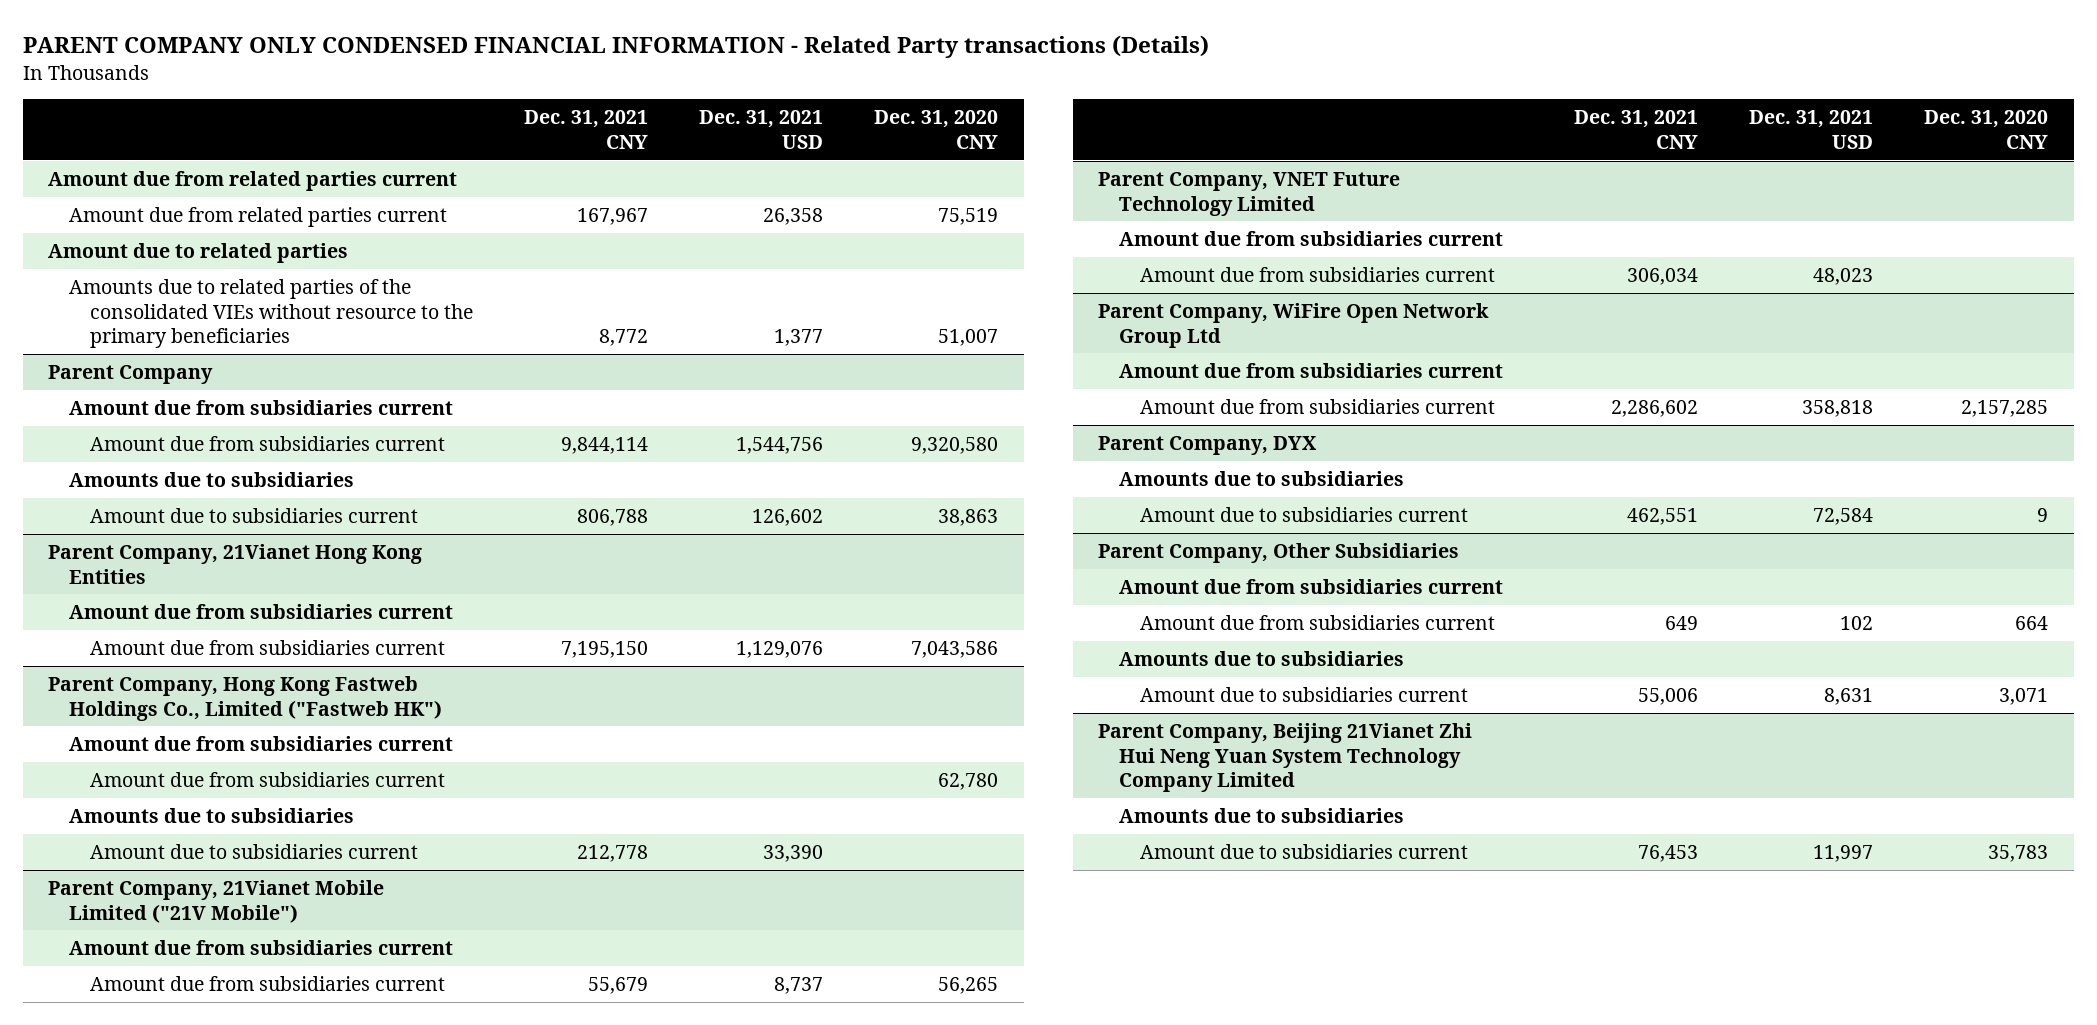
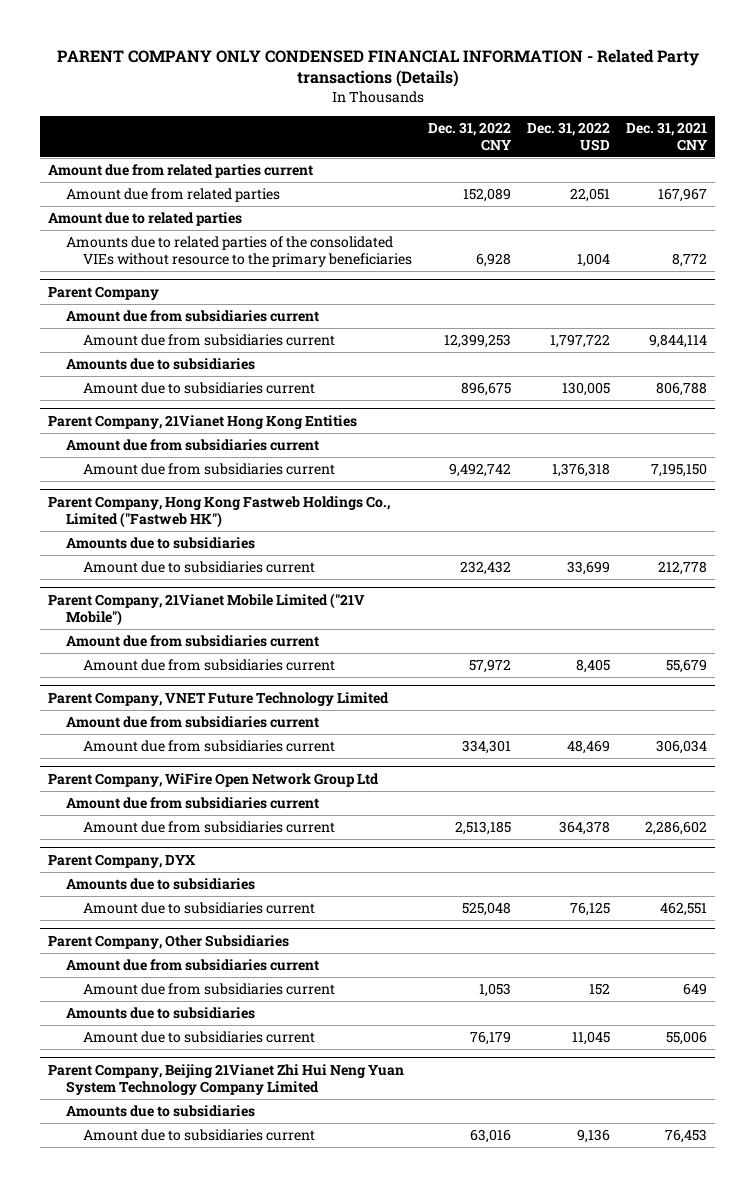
[699,110,824,150] Dec. 31, 2021 USD -> none
[874,110,999,150] Dec. 31, 2020 CNY -> none
none -> [428,121,513,151] Dec. 31, 2022 CNY
none -> [526,121,610,151] Dec. 31, 2022 USD
[69,206,448,227] Amount due from related parties current -> [65,188,280,203] Amount due from related parties
[69,735,454,751] Amount due from subsidiaries current -> none
[90,771,446,787] Amount due from subsidiaries current -> none

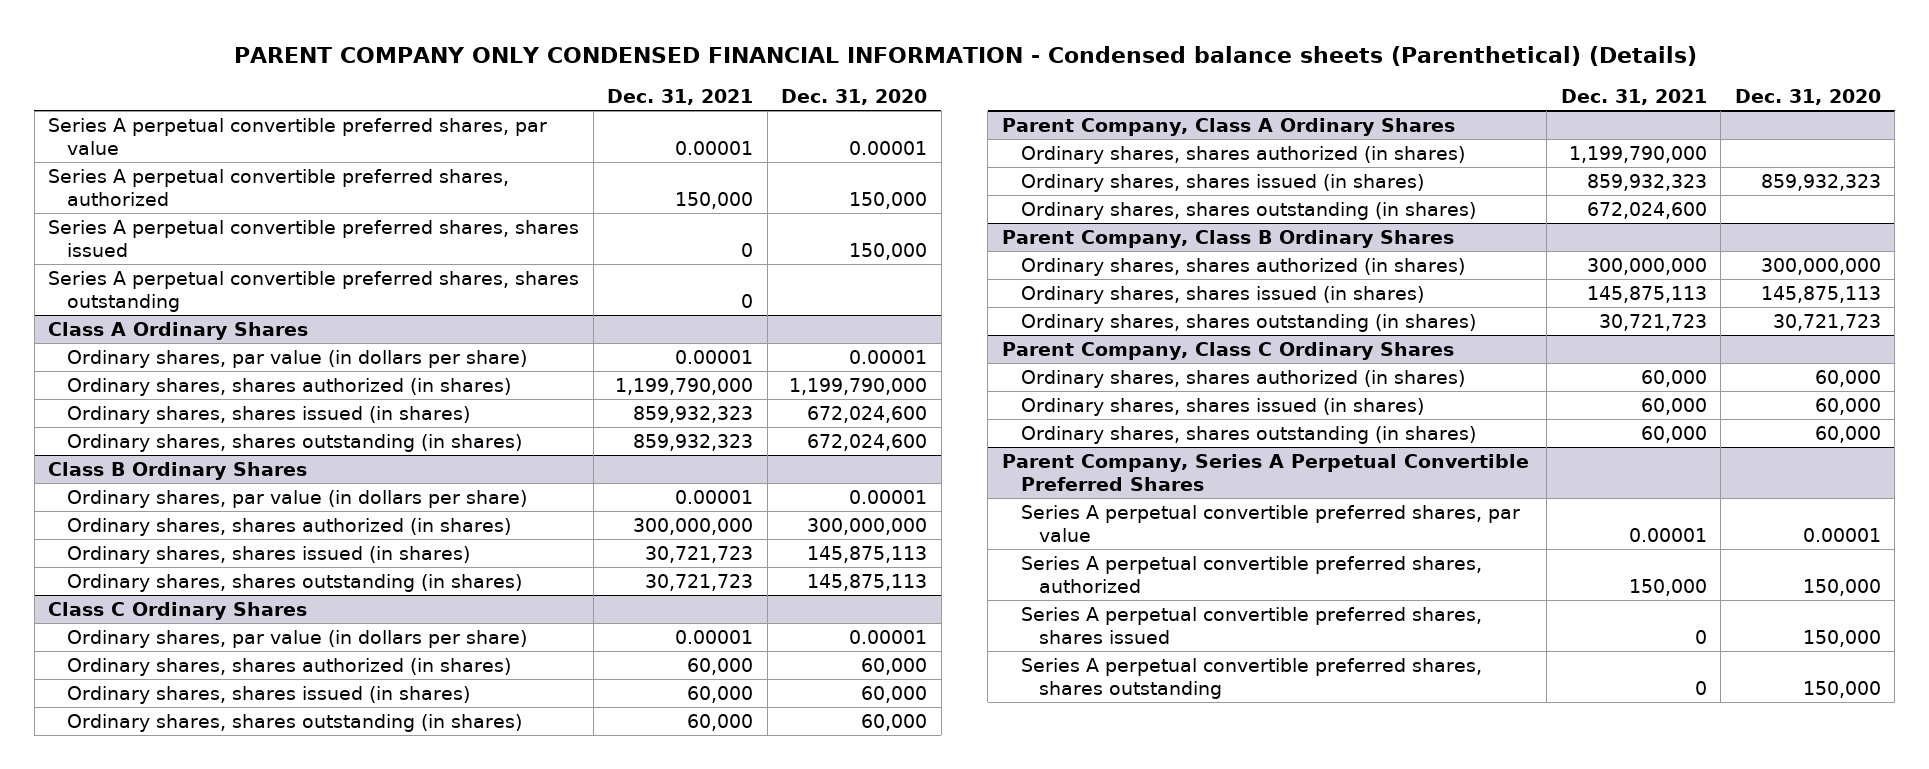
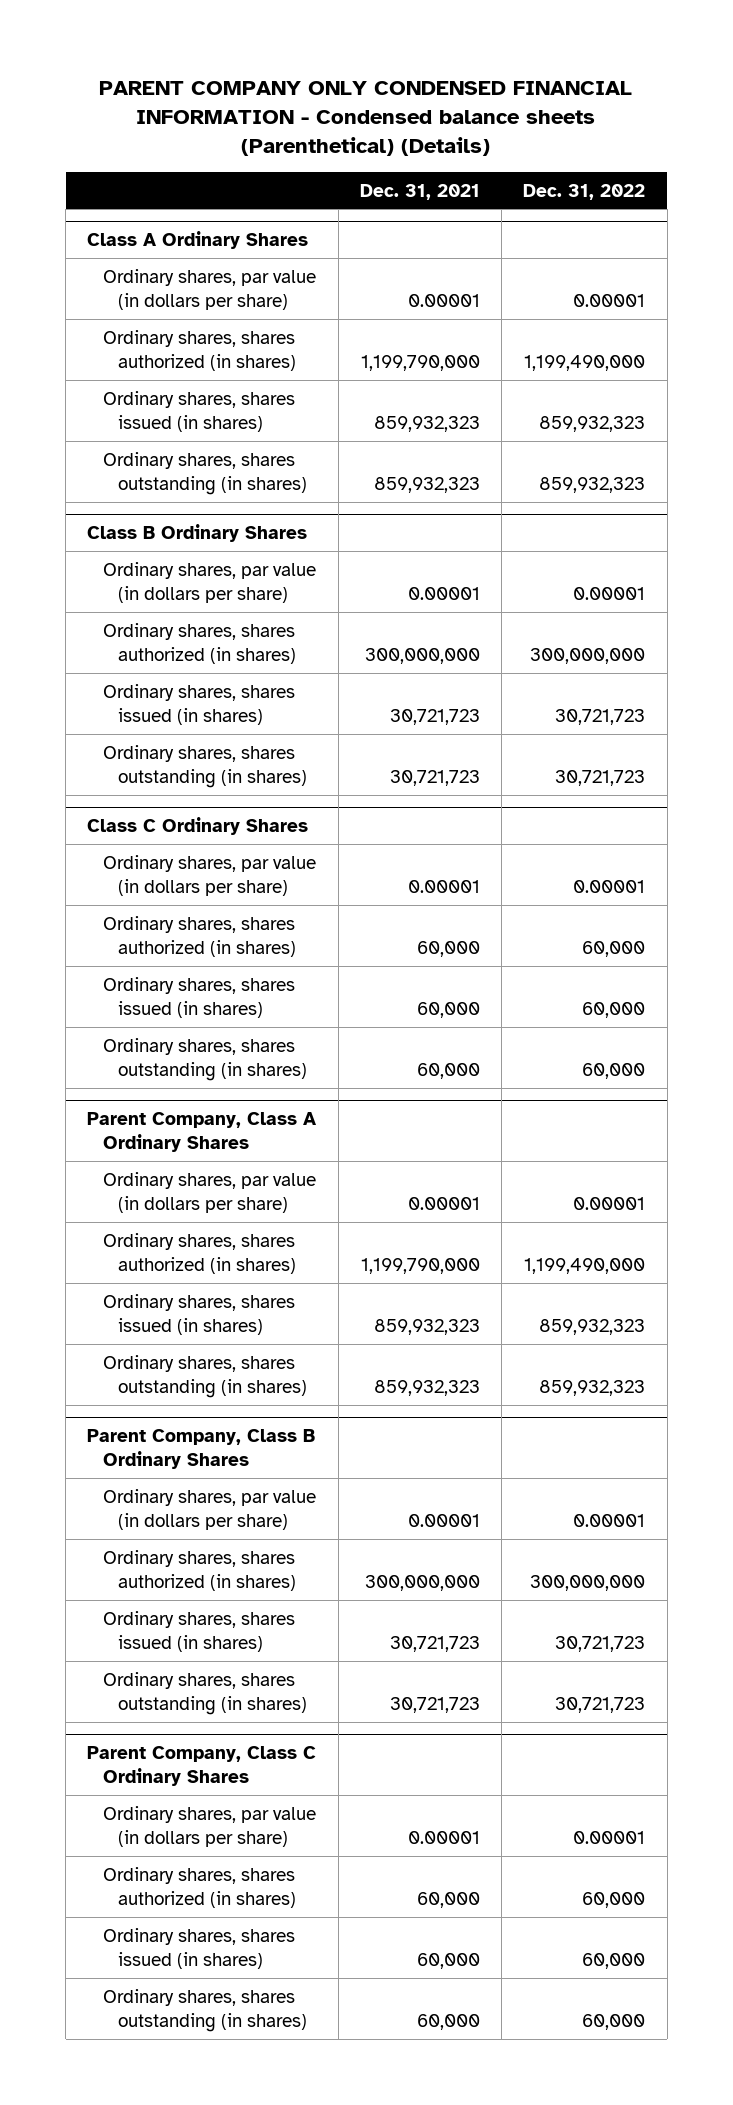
[781,89,928,106] Dec. 31, 2020 -> none
none -> [523,183,646,200] Dec. 31, 2022
[48,117,548,155] Series A perpetual convertible preferred shares, par value -> none
[48,168,510,206] Series A perpetual convertible preferred shares, authorized -> none
[48,219,580,257] Series A perpetual convertible preferred shares, shares issued -> none
[48,270,580,312] Series A perpetual convertible preferred shares, shares outstanding -> none
none -> [102,1171,316,1213] Ordinary shares, par value (in dollars per share)
[1586,201,1707,219] 672,024,600 -> [373,1379,480,1396] 859,932,323
none -> [102,1488,316,1530] Ordinary shares, par value (in dollars per share)
[1586,285,1707,303] 145,875,113 -> [389,1635,480,1652] 30,721,723
none -> [102,1805,316,1847] Ordinary shares, par value (in dollars per share)
[1001,453,1529,491] Parent Company, Series A Perpetual Convertible Preferred Shares -> none
[1020,504,1520,542] Series A perpetual convertible preferred shares, par value -> none
[1020,555,1482,593] Series A perpetual convertible preferred shares, authorized -> none
[1020,606,1482,644] Series A perpetual convertible preferred shares, shares issued -> none
[1020,657,1482,699] Series A perpetual convertible preferred shares, shares outstanding -> none

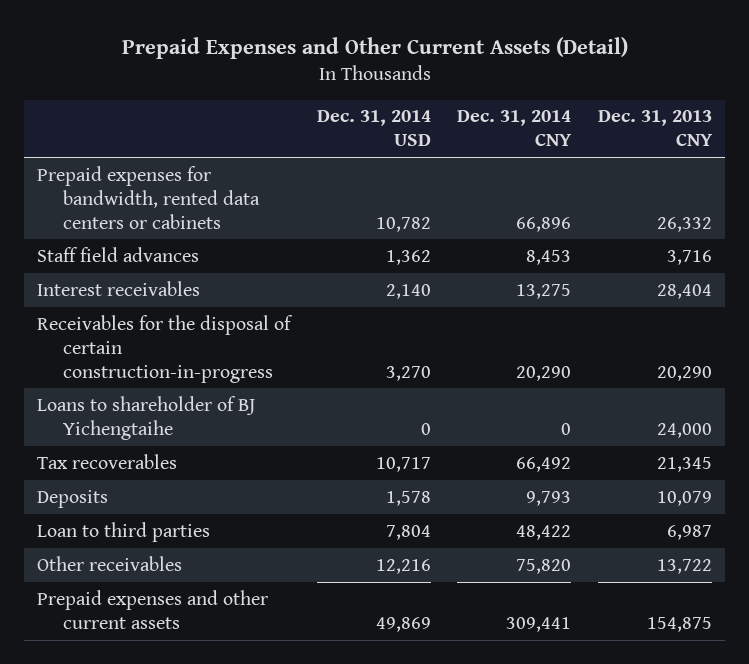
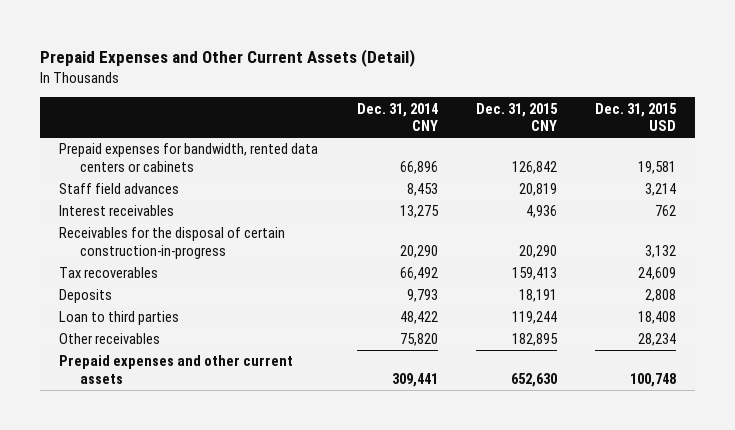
[316,110,431,147] Dec. 31, 2014 USD -> none
[597,110,713,147] Dec. 31, 2013 CNY -> none
none -> [475,102,558,132] Dec. 31, 2015 CNY
none -> [594,102,677,132] Dec. 31, 2015 USD
[37,395,256,440] Loans to shareholder of BJ Yichengtaihe -> none

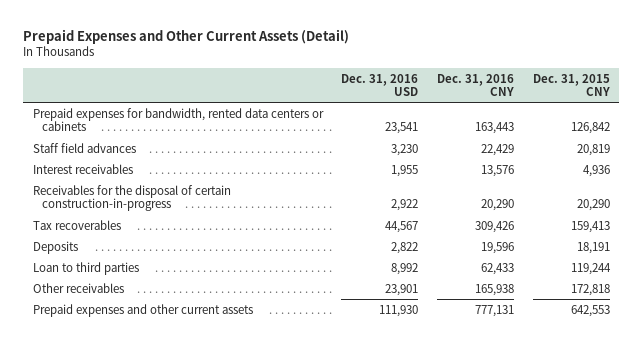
[356,102,438,132] Dec. 31, 2014 CNY -> none
[594,102,677,132] Dec. 31, 2015 USD -> none
none -> [341,73,419,96] Dec. 31, 2016 USD
none -> [437,73,515,96] Dec. 31, 2016 CNY
[511,333,558,347] 182,895 -> [570,283,610,296] 172,818
[510,373,557,388] 652,630 -> [570,304,610,317] 642,553

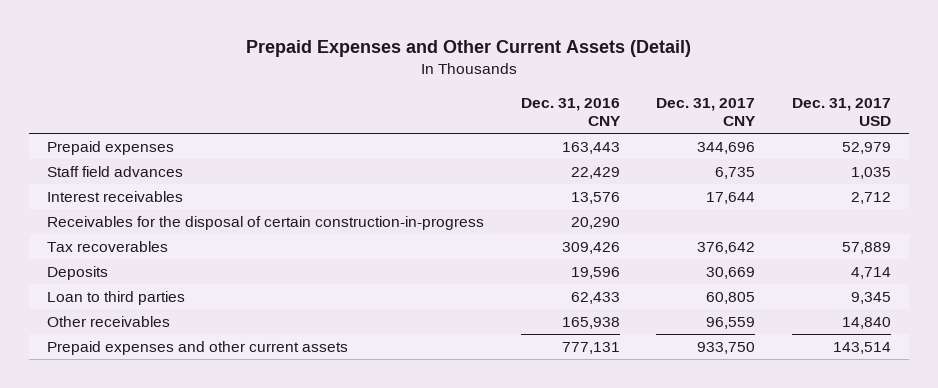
[341,73,419,96] Dec. 31, 2016 USD -> none
[532,73,610,96] Dec. 31, 2015 CNY -> none
none -> [656,97,757,127] Dec. 31, 2017 CNY
none -> [791,97,891,127] Dec. 31, 2017 USD
[32,107,324,131] Prepaid expenses for bandwidth, rented data centers or cabinets -> [47,140,175,155] Prepaid expenses

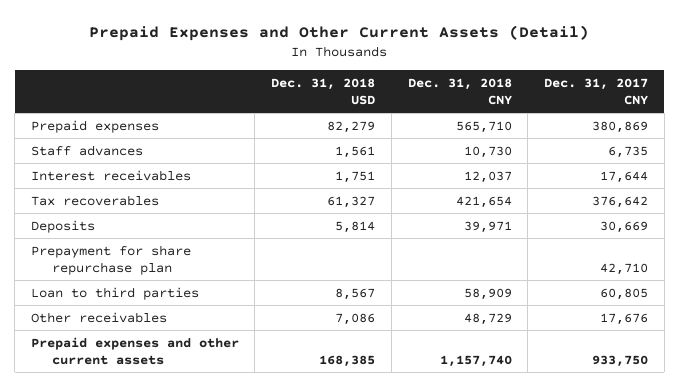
[520,97,621,127] Dec. 31, 2016 CNY -> none
[791,97,891,127] Dec. 31, 2017 USD -> none
none -> [271,77,376,105] Dec. 31, 2018 USD
none -> [407,77,512,105] Dec. 31, 2018 CNY
[697,141,756,154] 344,696 -> [592,120,649,133] 380,869
[47,165,184,177] Staff field advances -> [30,144,143,156] Staff advances
[47,215,485,230] Receivables for the disposal of certain construction-in-progress -> none
none -> [30,244,191,275] Prepayment for share repurchase plan
[706,316,756,329] 96,559 -> [600,312,649,325] 17,676

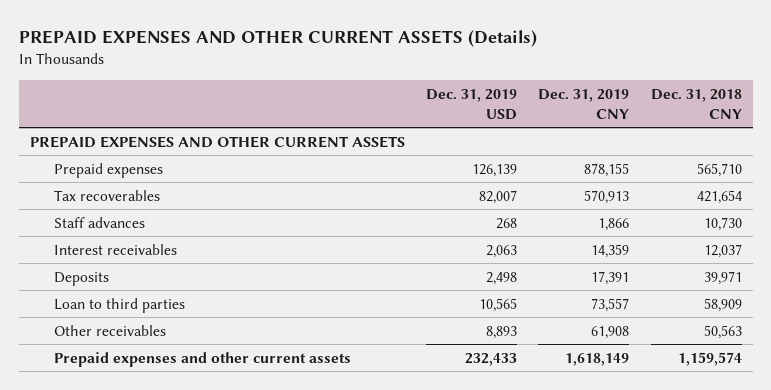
[89,24,590,41] Prepaid Expenses and Other Current Assets (Detail) -> [18,30,537,48] PREPAID EXPENSES AND OTHER CURRENT ASSETS (Details)
[271,77,376,105] Dec. 31, 2018 USD -> none
[544,77,649,105] Dec. 31, 2017 CNY -> none
none -> [425,88,517,120] Dec. 31, 2019 USD
none -> [538,88,630,119] Dec. 31, 2019 CNY
none -> [29,135,405,148] PREPAID EXPENSES AND OTHER CURRENT ASSETS
[30,194,159,206] Tax recoverables -> [54,189,161,201] Tax recoverables
[30,244,191,275] Prepayment for share repurchase plan -> none
[463,312,512,325] 48,729 -> [703,324,742,339] 50,563
[439,354,512,367] 1,157,740 -> [677,351,742,366] 1,159,574

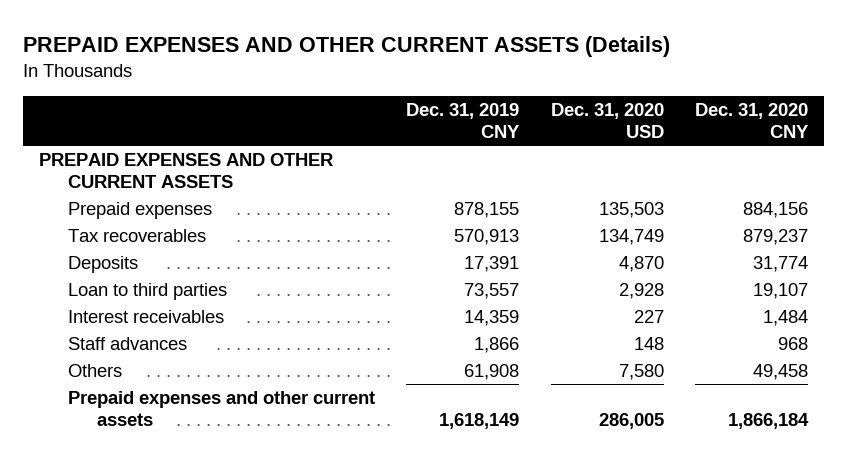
[425,88,517,120] Dec. 31, 2019 USD -> none
[650,88,742,119] Dec. 31, 2018 CNY -> none
none -> [550,102,664,138] Dec. 31, 2020 USD
none -> [695,102,810,138] Dec. 31, 2020 CNY
[54,243,178,255] Interest receivables -> [67,309,224,323] Interest receivables
[54,216,146,228] Staff advances -> [67,336,187,350] Staff advances
[54,324,167,336] Other receivables -> [67,363,122,377] Others

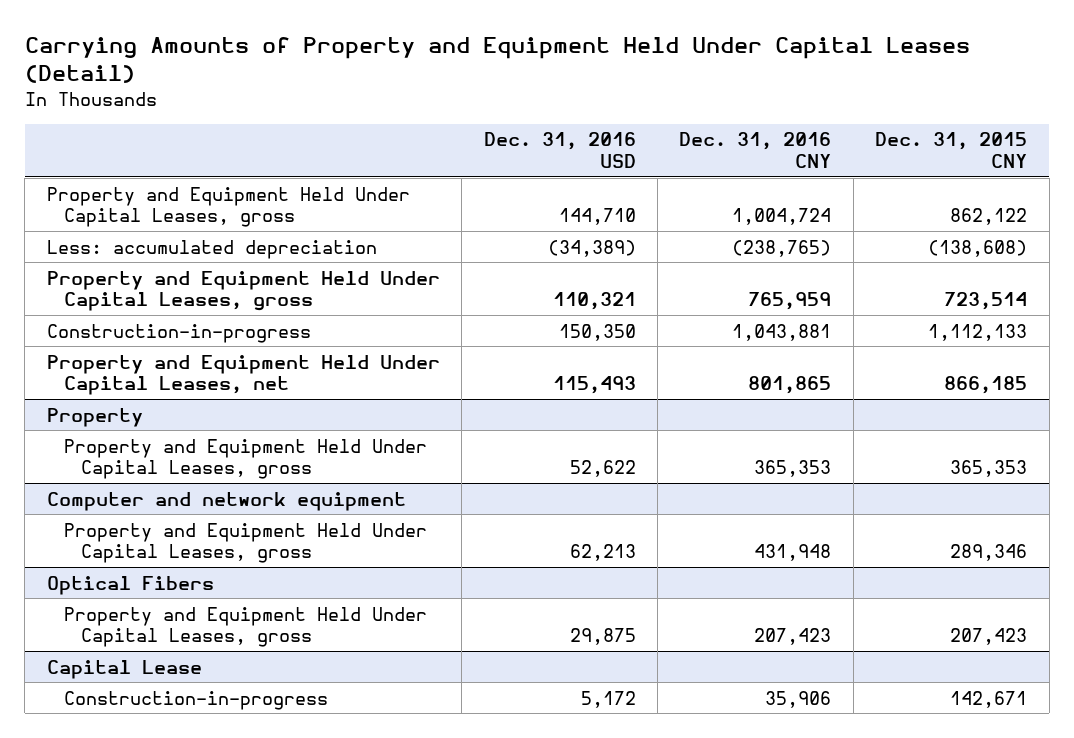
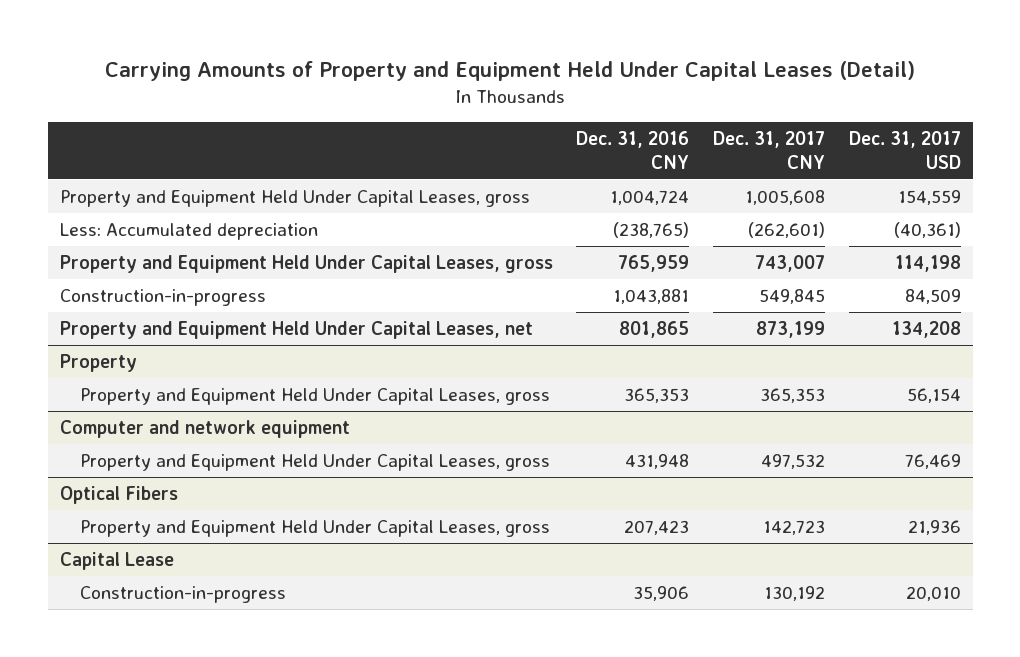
[483,132,636,169] Dec. 31, 2016 USD -> none
[875,132,1028,169] Dec. 31, 2015 CNY -> none
none -> [712,130,825,169] Dec. 31, 2017 CNY
none -> [848,130,961,169] Dec. 31, 2017 USD
[46,239,377,259] Less: accumulated depreciation -> [59,222,318,240] Less: Accumulated depreciation

